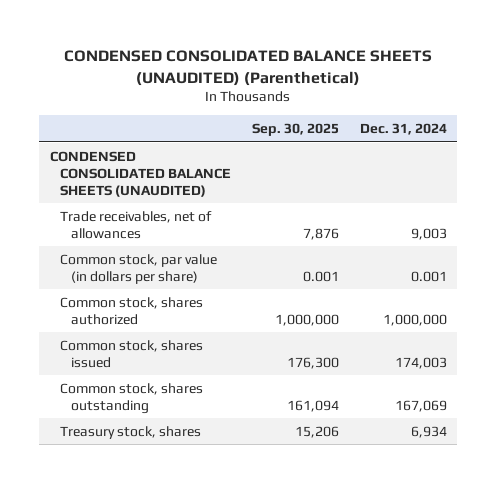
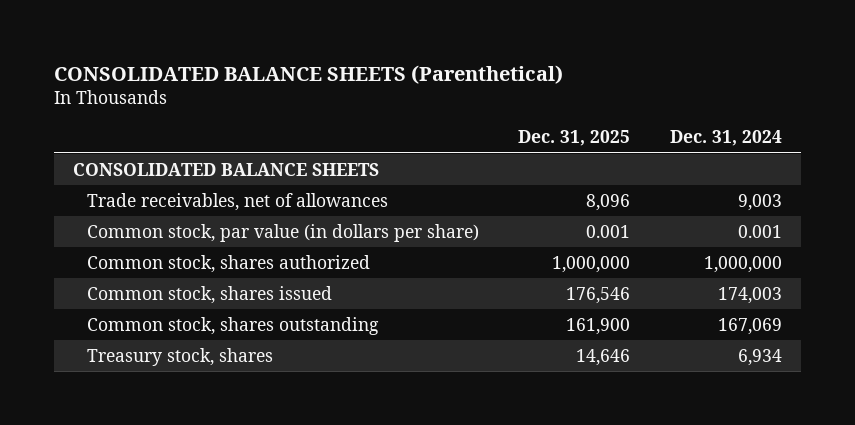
[64,49,433,86] CONDENSED CONSOLIDATED BALANCE SHEETS (UNAUDITED) (Parenthetical) -> [53,64,563,84] CONSOLIDATED BALANCE SHEETS (Parenthetical)
[252,122,340,136] Sep. 30, 2025 -> none
none -> [518,130,631,147] Dec. 31, 2025
[49,150,232,197] CONDENSED CONSOLIDATED BALANCE SHEETS (UNAUDITED) -> [73,162,380,176] CONSOLIDATED BALANCE SHEETS

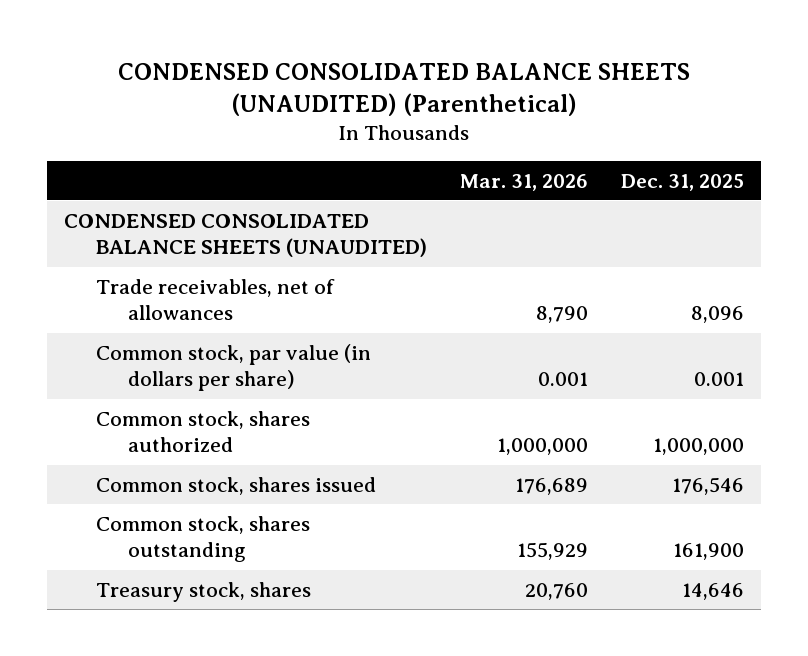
[53,64,563,84] CONSOLIDATED BALANCE SHEETS (Parenthetical) -> [118,62,691,117] CONDENSED CONSOLIDATED BALANCE SHEETS (UNAUDITED) (Parenthetical)
[669,130,782,147] Dec. 31, 2024 -> none
none -> [460,173,589,191] Mar. 31, 2026
[73,162,380,176] CONSOLIDATED BALANCE SHEETS -> [63,213,428,258] CONDENSED CONSOLIDATED BALANCE SHEETS (UNAUDITED)

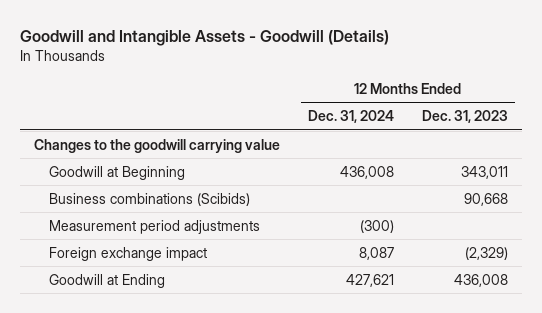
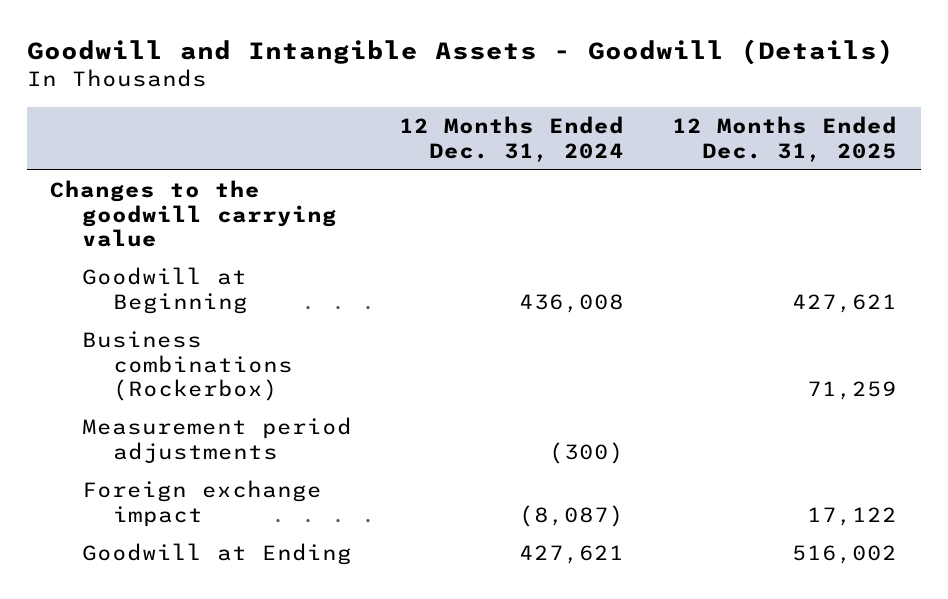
[421,110,508,124] Dec. 31, 2023 -> none
none -> [672,116,898,162] 12 Months Ended Dec. 31, 2025
[49,192,251,206] Business combinations (Scibids) -> [81,331,294,402] Business combinations (Rockerbox)
[359,246,395,260] 8,087 -> [519,504,625,527] (8,087)

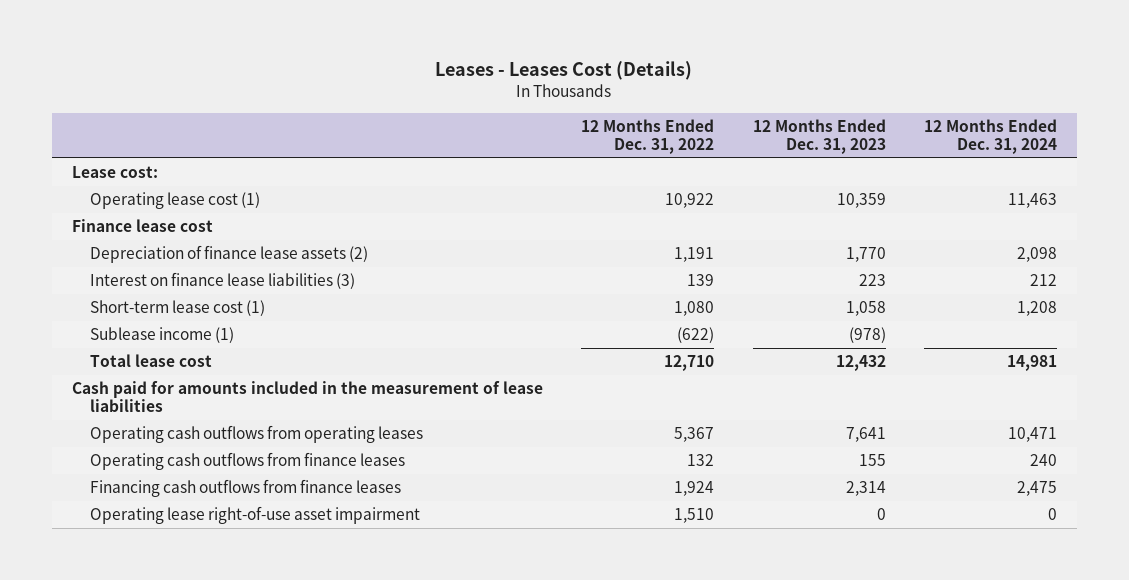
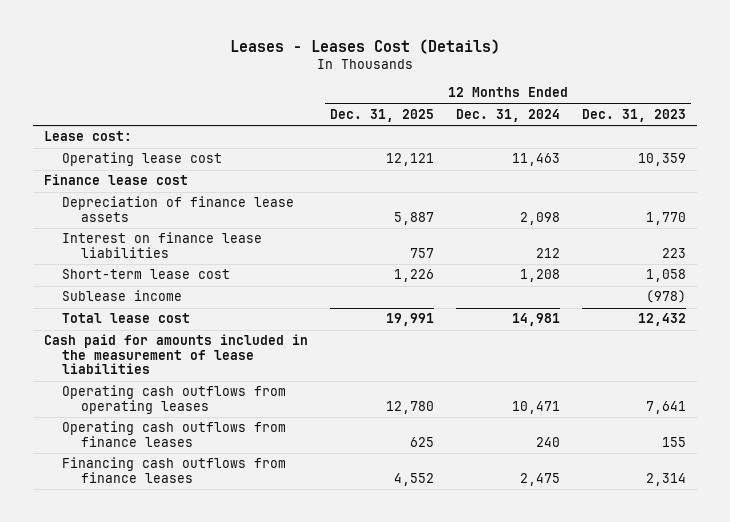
[581,118,715,154] 12 Months Ended Dec. 31, 2022 -> none
none -> [330,108,435,122] Dec. 31, 2025
[89,192,260,210] Operating lease cost (1) -> [62,152,223,167] Operating lease cost
[89,245,368,264] Depreciation of finance lease assets (2) -> [62,196,295,222] Depreciation of finance lease assets
[89,272,355,290] Interest on finance lease liabilities (3) -> [62,232,263,258] Interest on finance lease liabilities
[89,300,265,317] Short-term lease cost (1) -> [62,269,231,280] Short-term lease cost
[89,327,234,344] Sublease income (1) -> [62,290,183,302] Sublease income
[89,506,420,525] Operating lease right-of-use asset impairment -> none

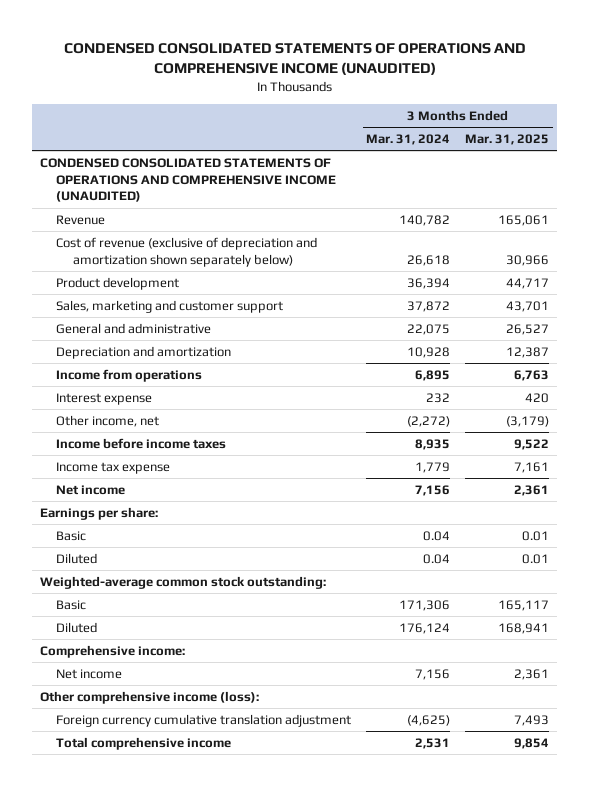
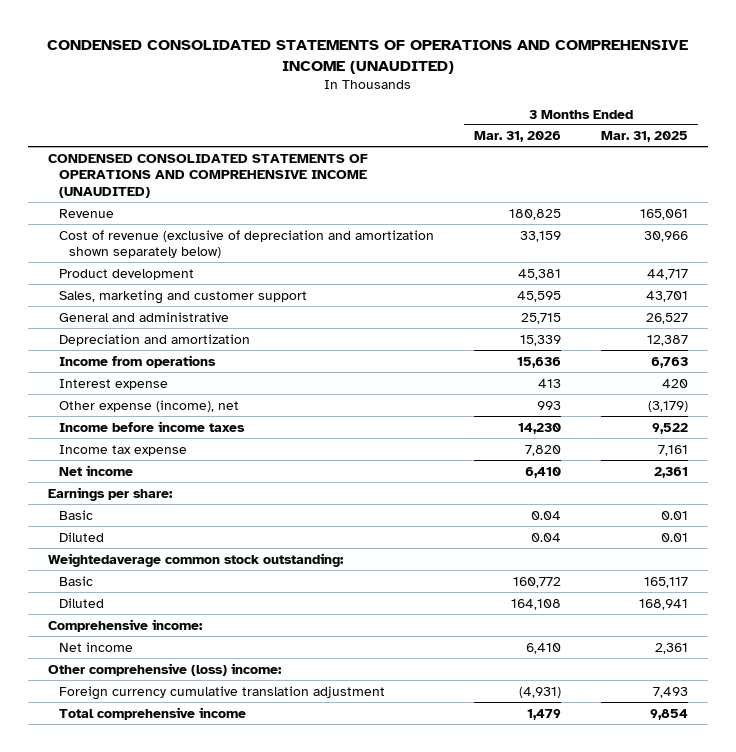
[366,134,451,146] Mar. 31, 2024 -> none
none -> [473,131,561,143] Mar. 31, 2026
[56,414,160,427] Other income, net -> [58,399,239,412] Other expense (income), net
[39,575,326,589] Weighted-average common stock outstanding: -> [48,552,345,567] Weightedaverage common stock outstanding:
[39,690,259,704] Other comprehensive income (loss): -> [48,662,283,676] Other comprehensive (loss) income:

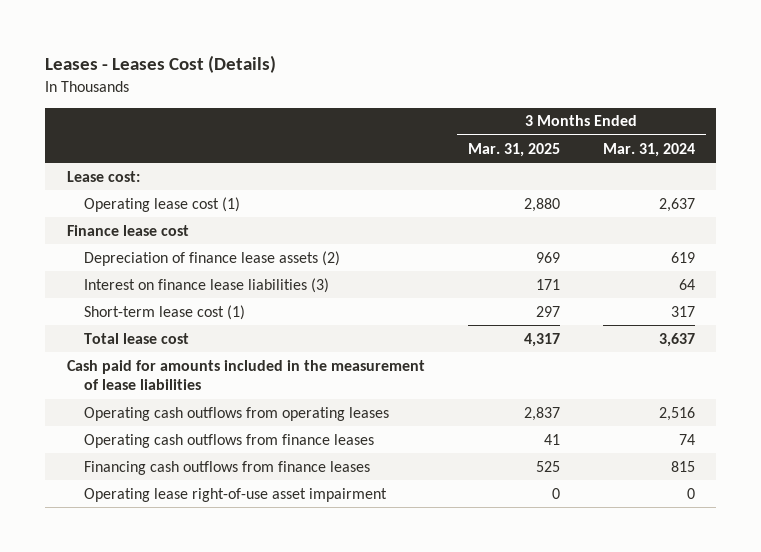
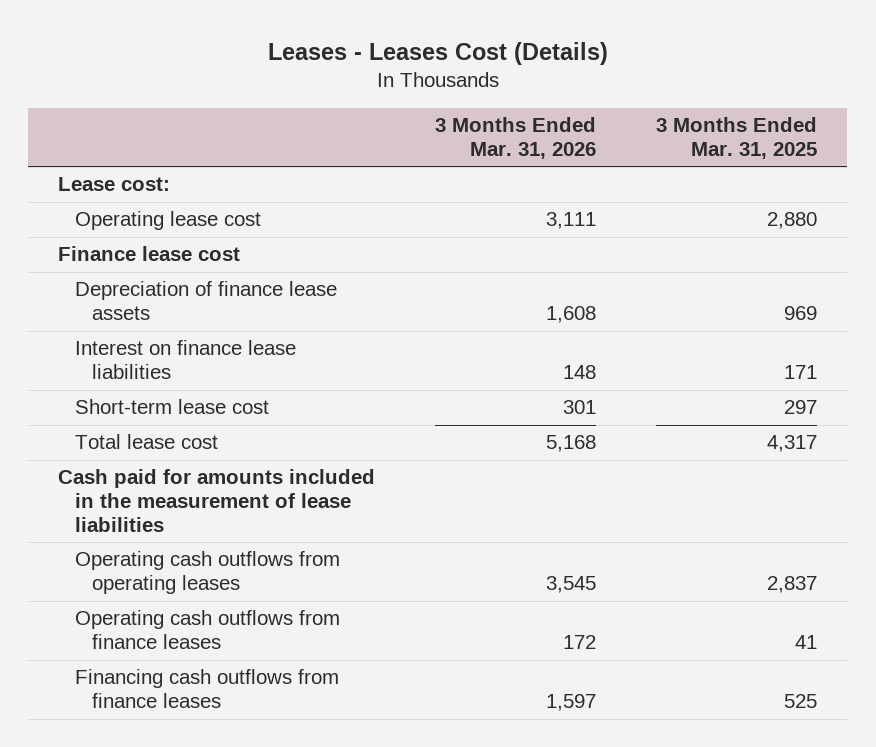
[602,142,695,157] Mar. 31, 2024 -> none
none -> [435,117,597,159] 3 Months Ended Mar. 31, 2026
[83,196,240,212] Operating lease cost (1) -> [74,211,261,231] Operating lease cost
[83,250,340,266] Depreciation of finance lease assets (2) -> [74,281,337,321] Depreciation of finance lease assets
[83,277,329,293] Interest on finance lease liabilities (3) -> [74,340,296,380] Interest on finance lease liabilities
[83,304,245,320] Short-term lease cost (1) -> [74,399,269,415] Short-term lease cost
[83,487,387,502] Operating lease right-of-use asset impairment -> none

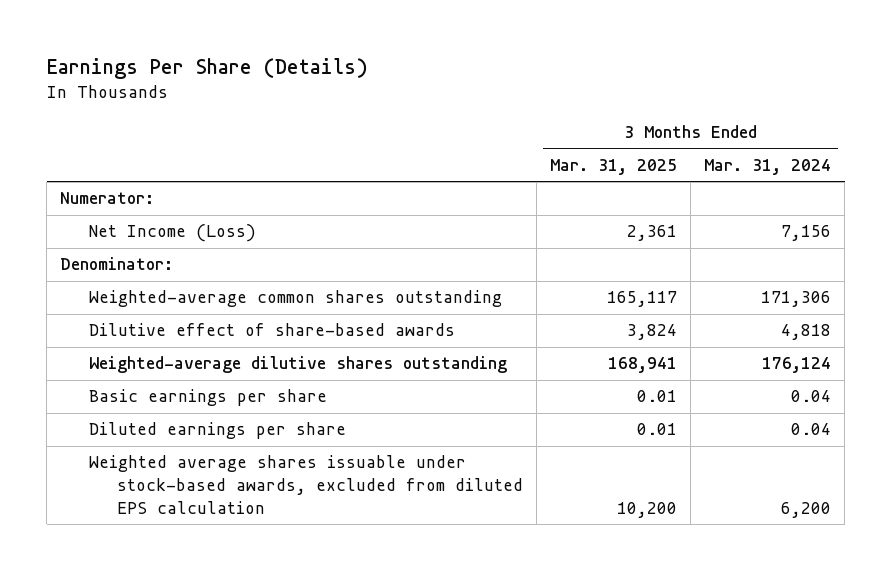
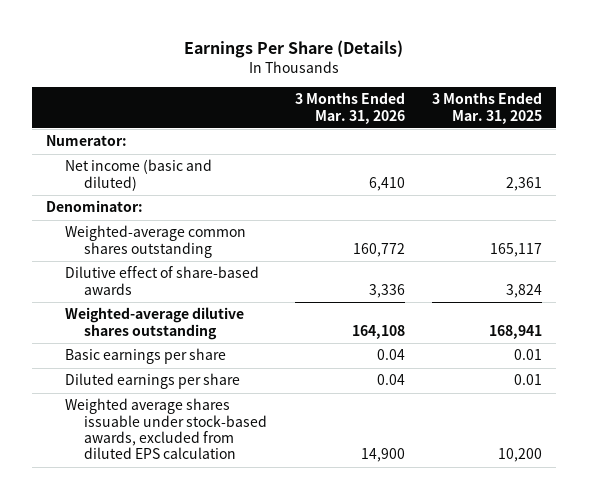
[704,159,832,176] Mar. 31, 2024 -> none
none -> [294,92,405,124] 3 Months Ended Mar. 31, 2026
[88,224,256,243] Net Income (Loss) -> [64,159,212,191] Net income (basic and diluted)

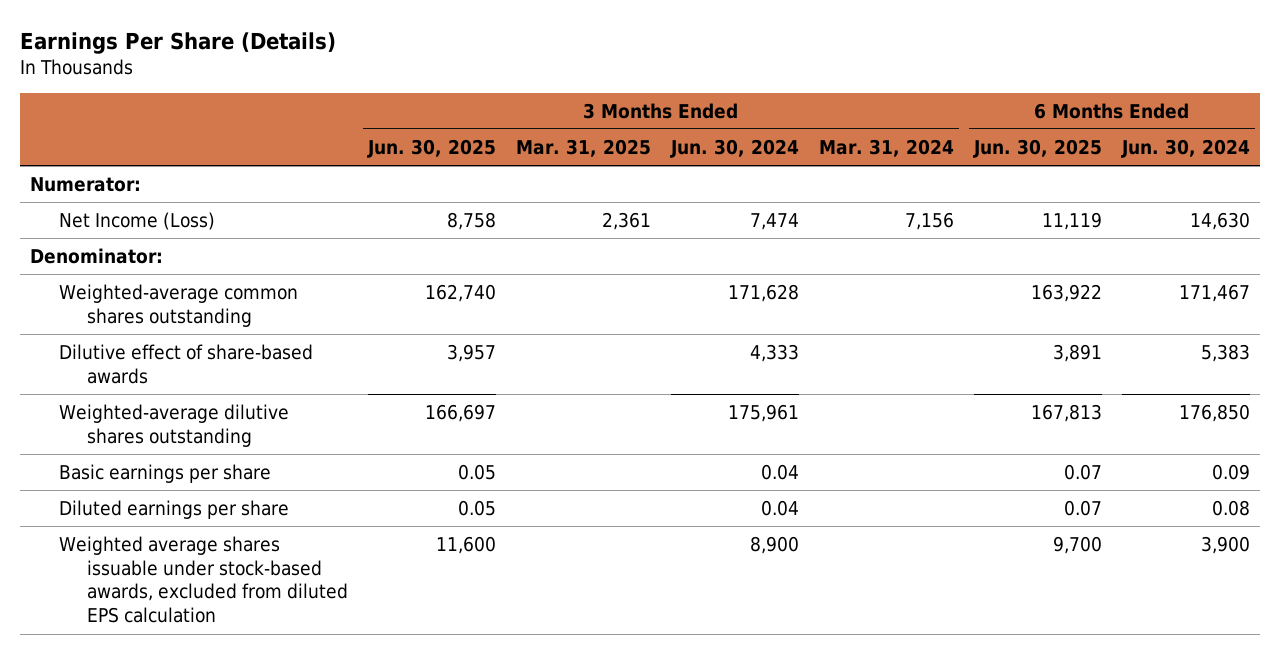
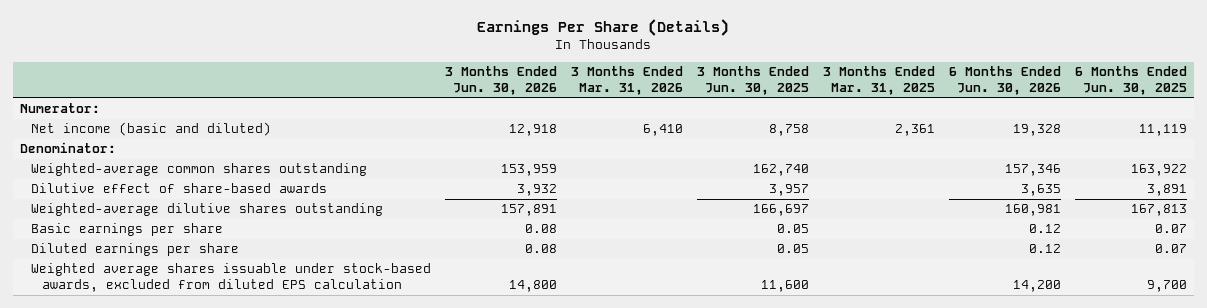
[670,138,800,158] Jun. 30, 2024 -> none
[819,138,955,157] Mar. 31, 2024 -> none
[1121,138,1251,158] Jun. 30, 2024 -> none
none -> [445,66,558,96] 3 Months Ended Jun. 30, 2026
none -> [570,66,683,96] 3 Months Ended Mar. 31, 2026
none -> [948,66,1061,96] 6 Months Ended Jun. 30, 2026
[58,211,215,230] Net Income (Loss) -> [31,122,272,137] Net income (basic and diluted)

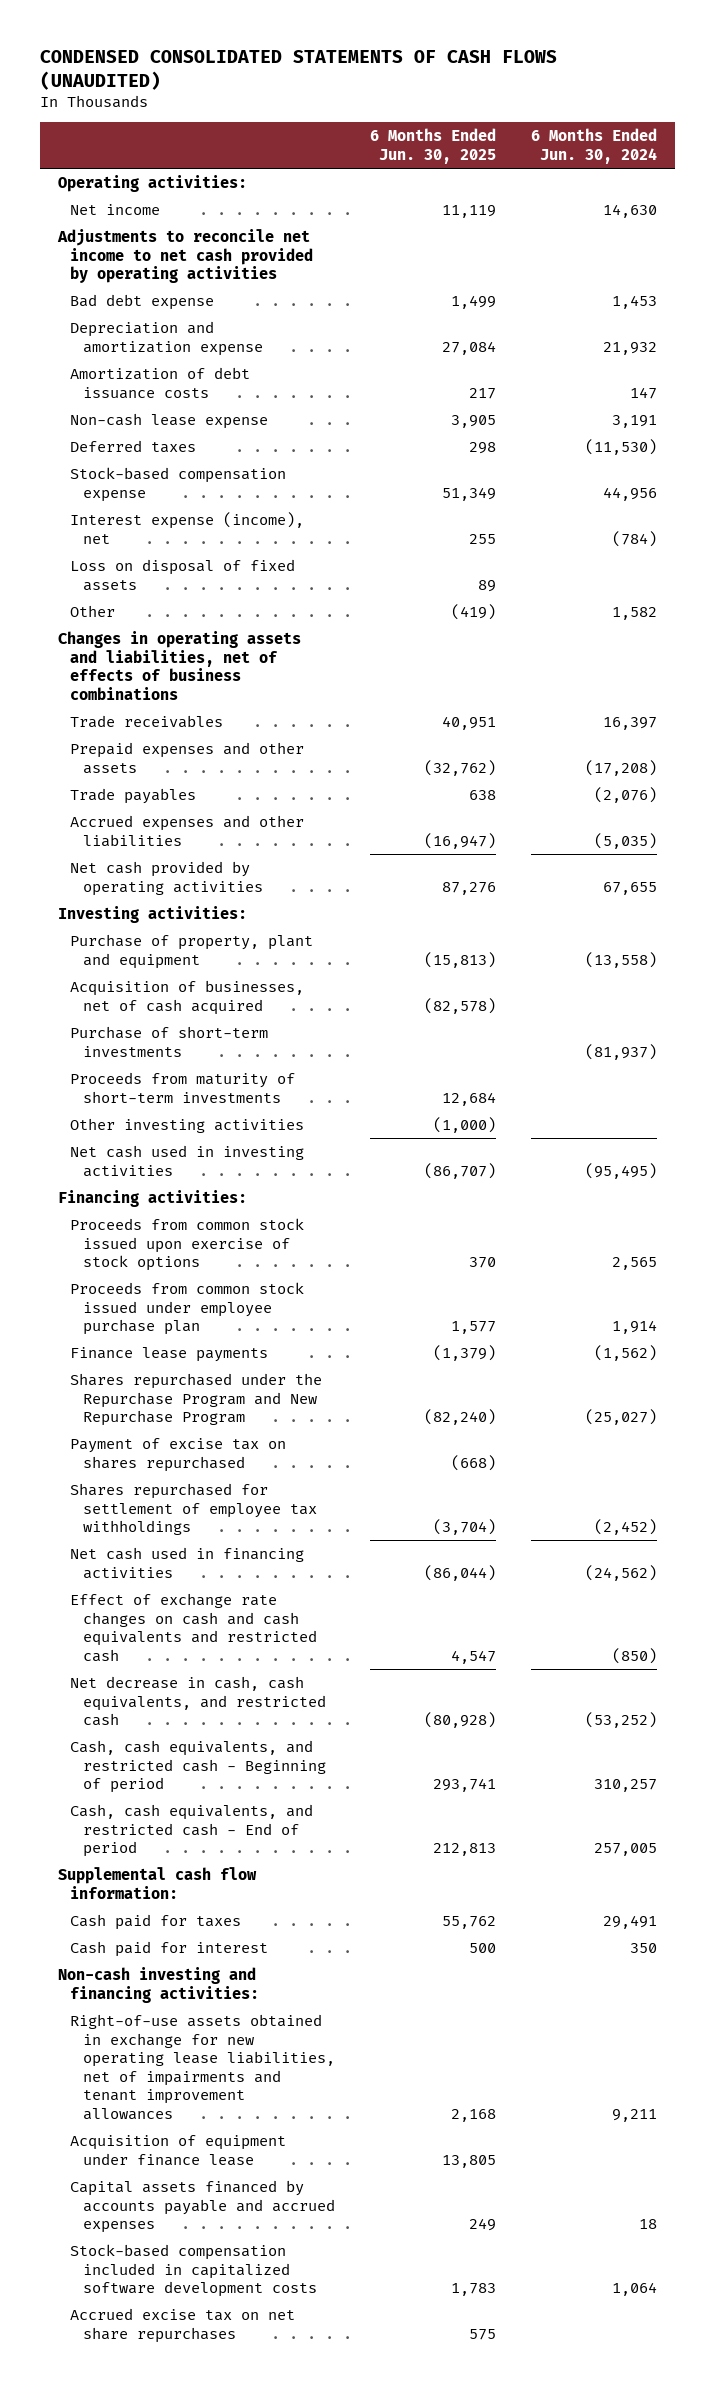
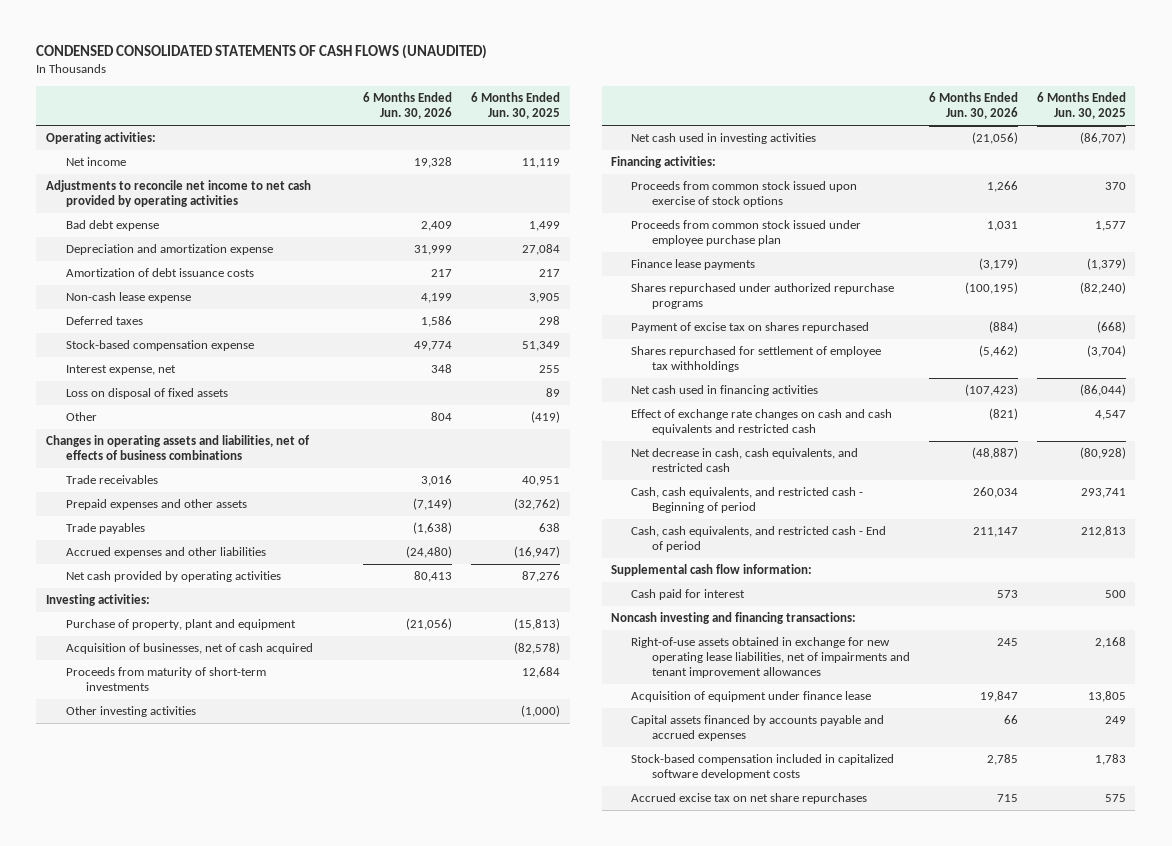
[531,128,658,164] 6 Months Ended Jun. 30, 2024 -> none
none -> [363,92,453,120] 6 Months Ended Jun. 30, 2026
[70,511,305,544] Interest expense (income), net -> [66,365,177,376] Interest expense, net
[70,1025,269,1057] Purchase of short-term investments -> none
[70,1372,323,1427] Shares repurchased under the Repurchase Program and New Repurchase Program -> [631,283,895,310] Shares repurchased under authorized repurchase programs
[70,1913,242,1930] Cash paid for taxes -> none
[57,1966,260,2003] Non-cash investing and financing activities: -> [611,612,857,625] Noncash investing and financing transactions:

